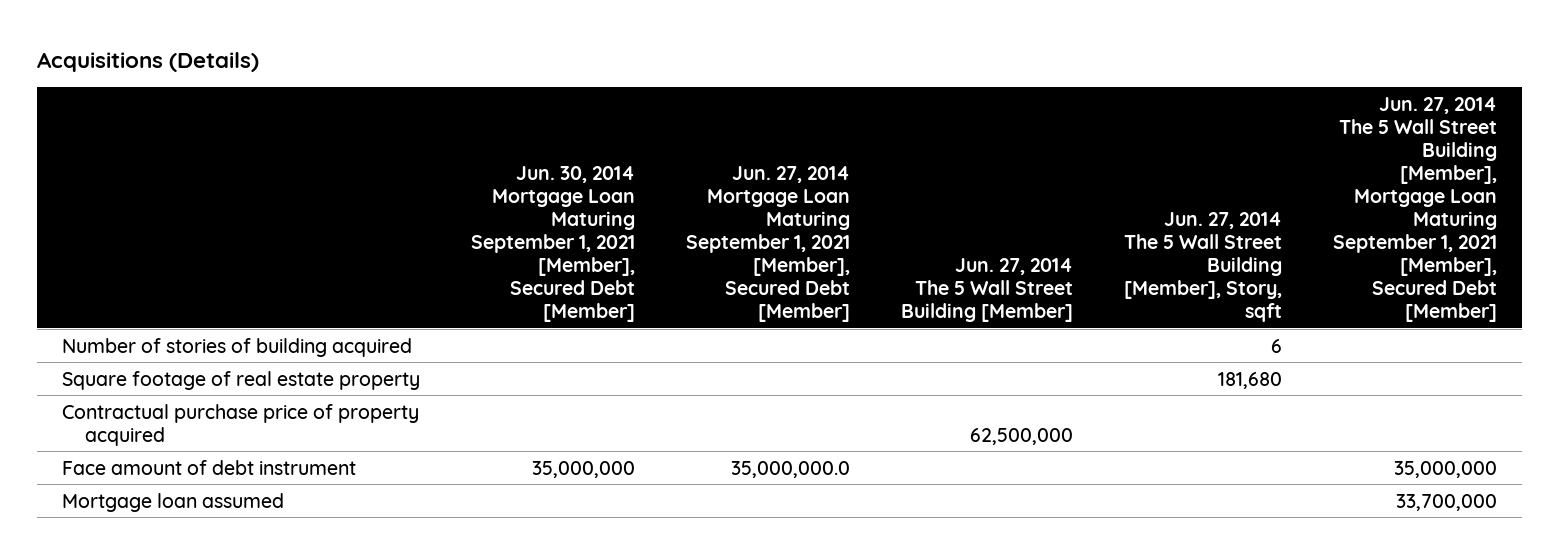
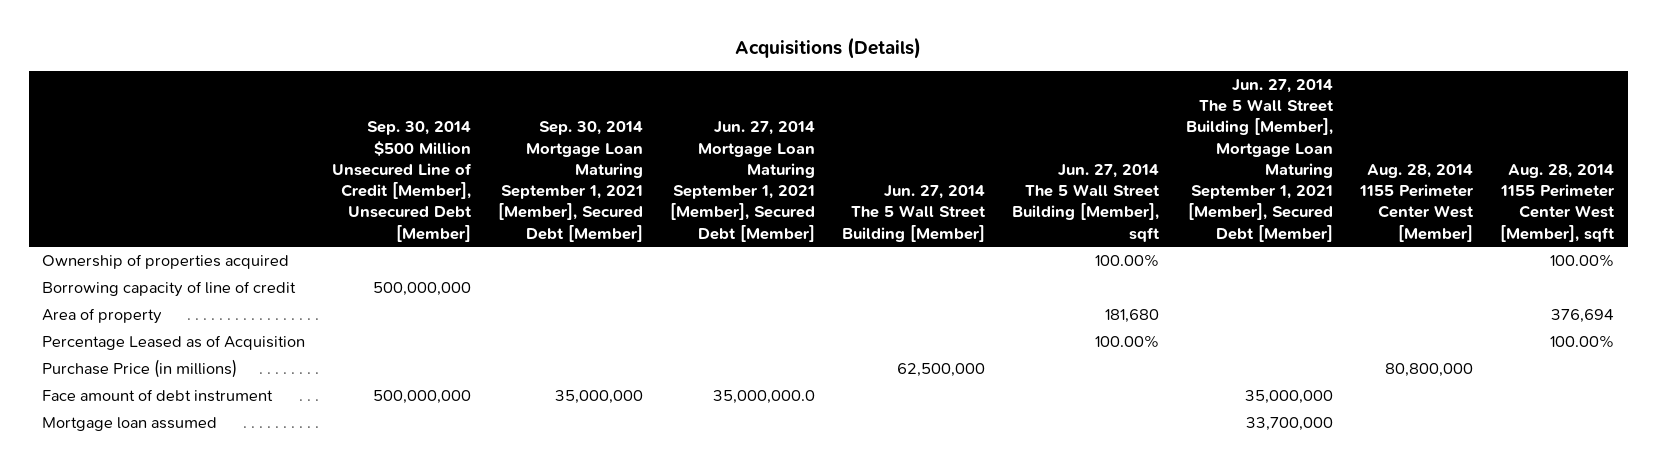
[471,165,636,323] Jun. 30, 2014 Mortgage Loan Maturing September 1, 2021 [Member], Secured Debt [Member] -> none
[1123,212,1282,323] Jun. 27, 2014 The 5 Wall Street Building [Member], Story, sqft -> none
none -> [332,121,473,242] Sep. 30, 2014 $500 Million Unsecured Line of Credit [Member], Unsecured Debt [Member]
none -> [498,121,644,242] Sep. 30, 2014 Mortgage Loan Maturing September 1, 2021 [Member], Secured Debt [Member]
none -> [1012,163,1161,242] Jun. 27, 2014 The 5 Wall Street Building [Member], sqft
none -> [1359,163,1475,242] Aug. 28, 2014 1155 Perimeter Center West [Member]
none -> [1500,163,1616,242] Aug. 28, 2014 1155 Perimeter Center West [Member], sqft
[62,337,413,357] Number of stories of building acquired -> none
none -> [42,254,290,270] Ownership of properties acquired
none -> [42,281,297,298] Borrowing capacity of line of credit
[62,370,421,390] Square footage of real estate property -> [42,308,163,325] Area of property
none -> [42,335,306,351] Percentage Leased as of Acquisition
[62,403,420,446] Contractual purchase price of property acquired -> [42,359,238,379] Purchase Price (in millions)

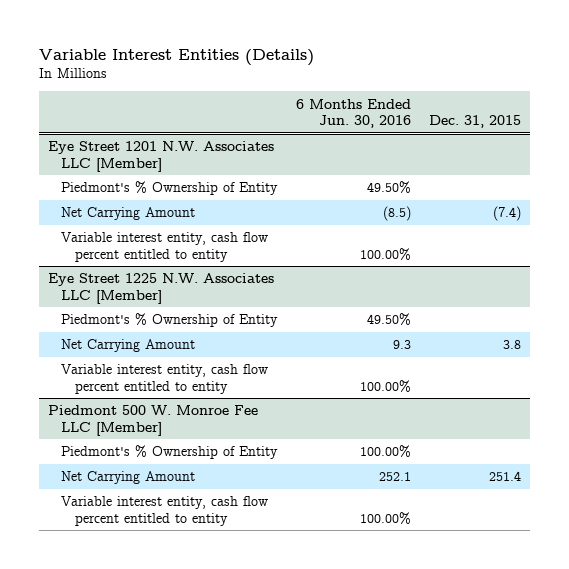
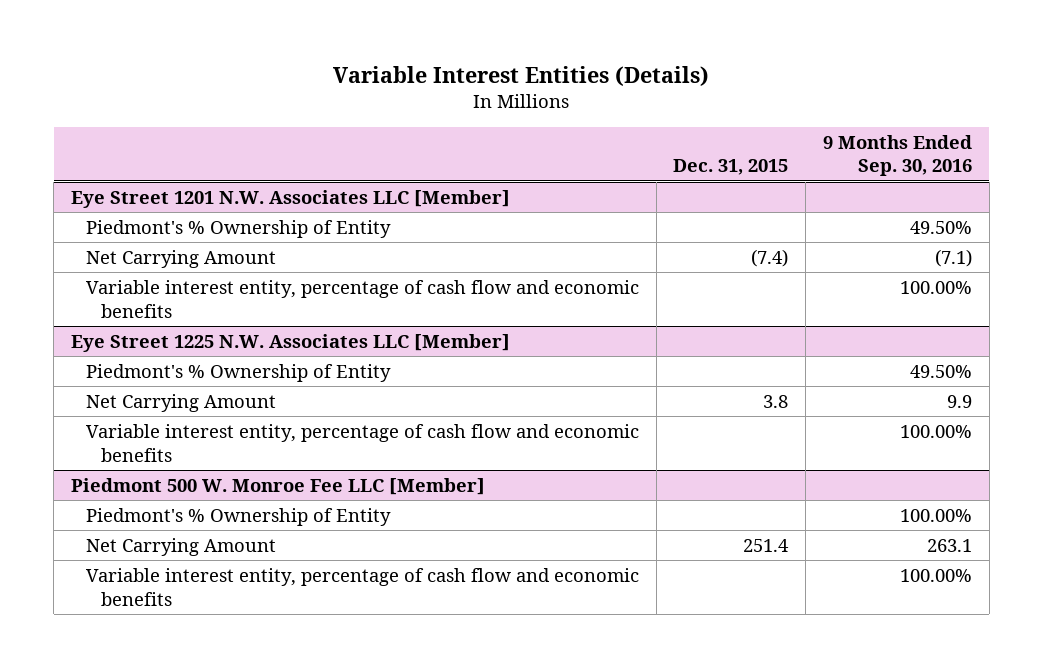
[295,98,411,129] 6 Months Ended Jun. 30, 2016 -> none
none -> [822,134,972,177] 9 Months Ended Sep. 30, 2016
[61,232,269,262] Variable interest entity, cash flow percent entitled to entity -> [85,279,639,318] Variable interest entity, percentage of cash flow and economic benefits
[61,364,269,394] Variable interest entity, cash flow percent entitled to entity -> [85,423,639,462] Variable interest entity, percentage of cash flow and economic benefits
[61,496,269,526] Variable interest entity, cash flow percent entitled to entity -> [85,567,639,606] Variable interest entity, percentage of cash flow and economic benefits

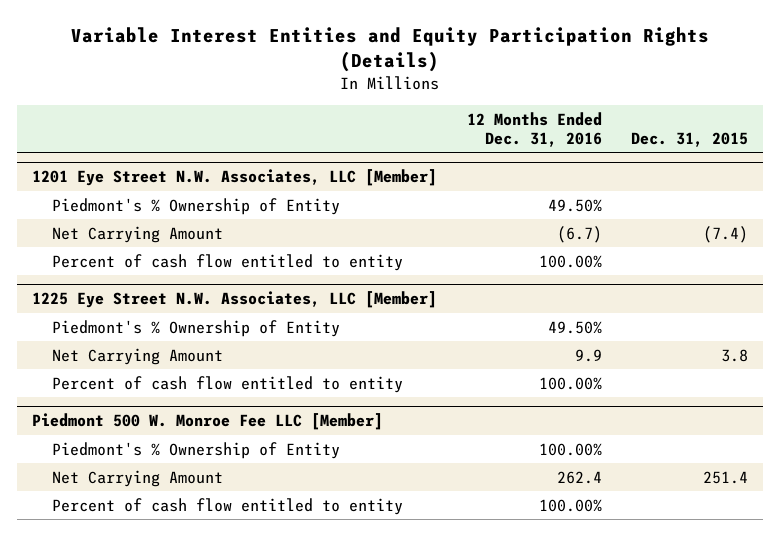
[333,65,710,86] Variable Interest Entities (Details) -> [71,27,710,73] Variable Interest Entities and Equity Participation Rights (Details)
[822,134,972,177] 9 Months Ended Sep. 30, 2016 -> none
none -> [466,111,602,147] 12 Months Ended Dec. 31, 2016
[70,189,510,208] Eye Street 1201 N.W. Associates LLC [Member] -> [32,169,438,187] 1201 Eye Street N.W. Associates, LLC [Member]
[85,279,639,318] Variable interest entity, percentage of cash flow and economic benefits -> [52,253,404,271] Percent of cash flow entitled to entity
[70,333,510,352] Eye Street 1225 N.W. Associates LLC [Member] -> [32,291,438,309] 1225 Eye Street N.W. Associates, LLC [Member]
[85,423,639,462] Variable interest entity, percentage of cash flow and economic benefits -> [52,375,404,393] Percent of cash flow entitled to entity
[85,567,639,606] Variable interest entity, percentage of cash flow and economic benefits -> [52,497,404,515] Percent of cash flow entitled to entity

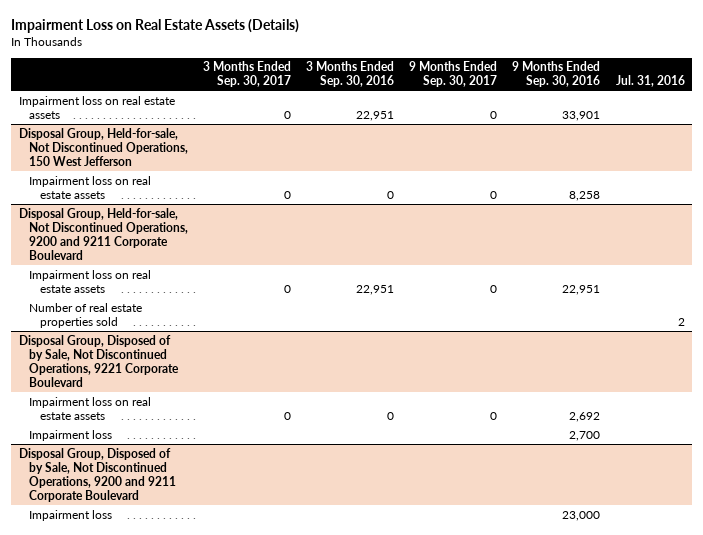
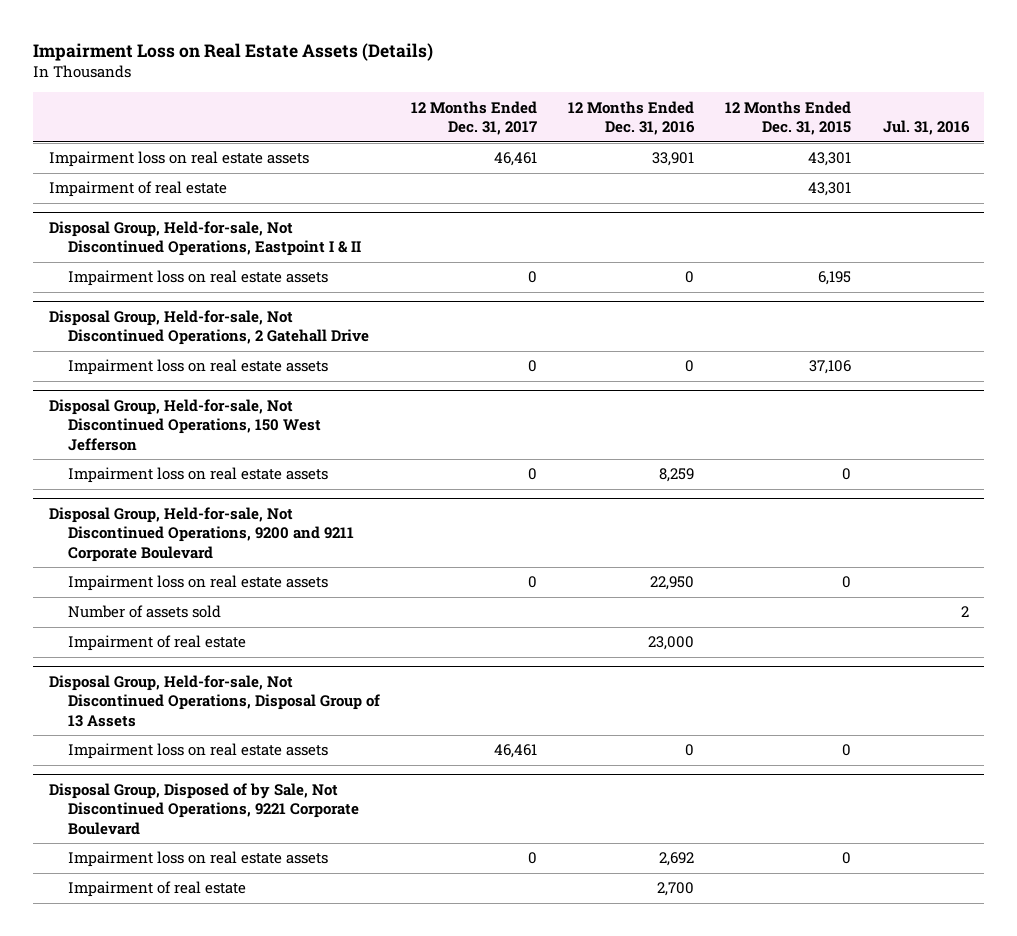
[203,61,292,88] 3 Months Ended Sep. 30, 2017 -> none
[306,61,395,88] 3 Months Ended Sep. 30, 2016 -> none
[409,61,498,88] 9 Months Ended Sep. 30, 2017 -> none
[512,61,601,88] 9 Months Ended Sep. 30, 2016 -> none
none -> [410,100,537,136] 12 Months Ended Dec. 31, 2017
none -> [568,100,696,136] 12 Months Ended Dec. 31, 2016
none -> [725,100,852,136] 12 Months Ended Dec. 31, 2015
none -> [48,181,227,198] Impairment of real estate
none -> [48,221,361,257] Disposal Group, Held-for-sale, Not Discontinued Operations, Eastpoint I & II
none -> [67,270,328,287] Impairment loss on real estate assets
none -> [48,310,369,346] Disposal Group, Held-for-sale, Not Discontinued Operations, 2 Gatehall Drive
none -> [67,359,328,376] Impairment loss on real estate assets
[29,302,143,328] Number of real estate properties sold -> [67,605,221,619] Number of assets sold
none -> [67,635,246,652] Impairment of real estate
none -> [48,675,380,727] Disposal Group, Held-for-sale, Not Discontinued Operations, Disposal Group of 13 Assets
none -> [67,743,328,760] Impairment loss on real estate assets
[18,447,177,503] Disposal Group, Disposed of by Sale, Not Discontinued Operations, 9200 and 9211 Corporate Boulevard -> none
[29,509,113,521] Impairment loss -> none
[29,429,113,441] Impairment loss -> [67,881,246,898] Impairment of real estate

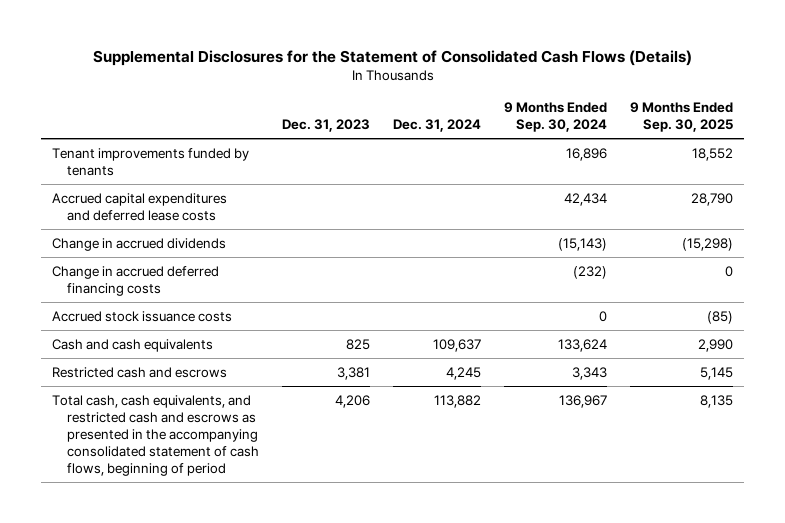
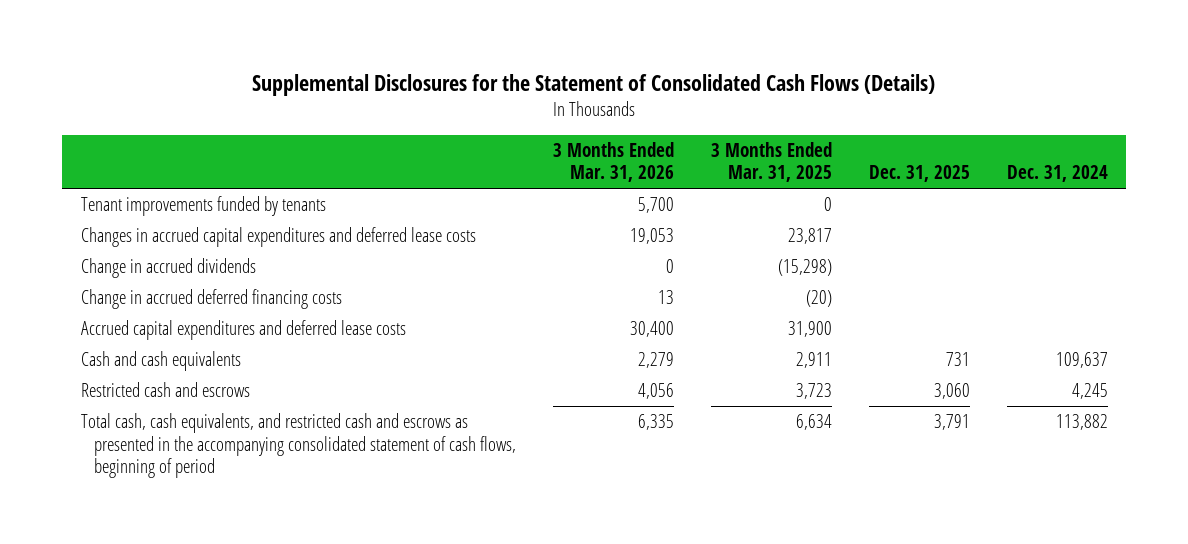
[282,119,371,133] Dec. 31, 2023 -> none
[503,102,607,133] 9 Months Ended Sep. 30, 2024 -> none
[629,102,733,133] 9 Months Ended Sep. 30, 2025 -> none
none -> [553,141,675,183] 3 Months Ended Mar. 31, 2026
none -> [710,141,832,183] 3 Months Ended Mar. 31, 2025
none -> [868,165,970,183] Dec. 31, 2025
none -> [80,227,476,248] Changes in accrued capital expenditures and deferred lease costs
[52,310,233,322] Accrued stock issuance costs -> none
[52,192,228,221] Accrued capital expenditures and deferred lease costs -> [80,320,406,341] Accrued capital expenditures and deferred lease costs

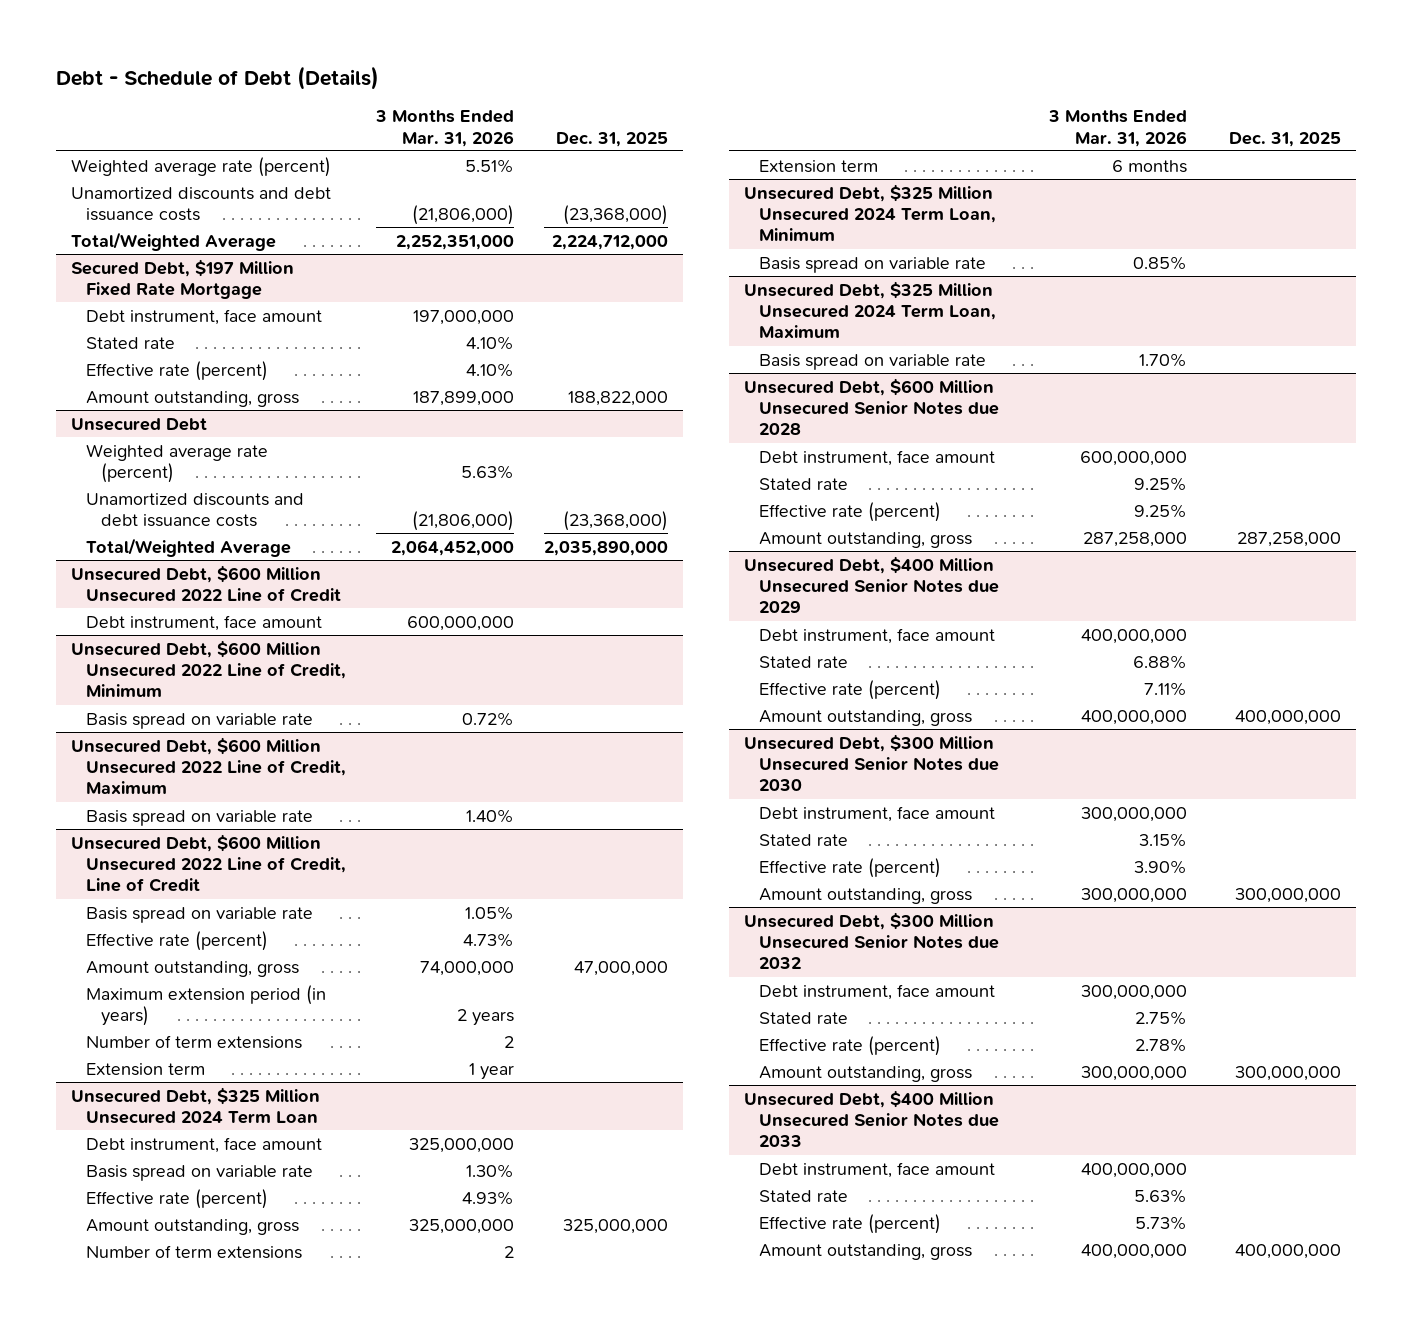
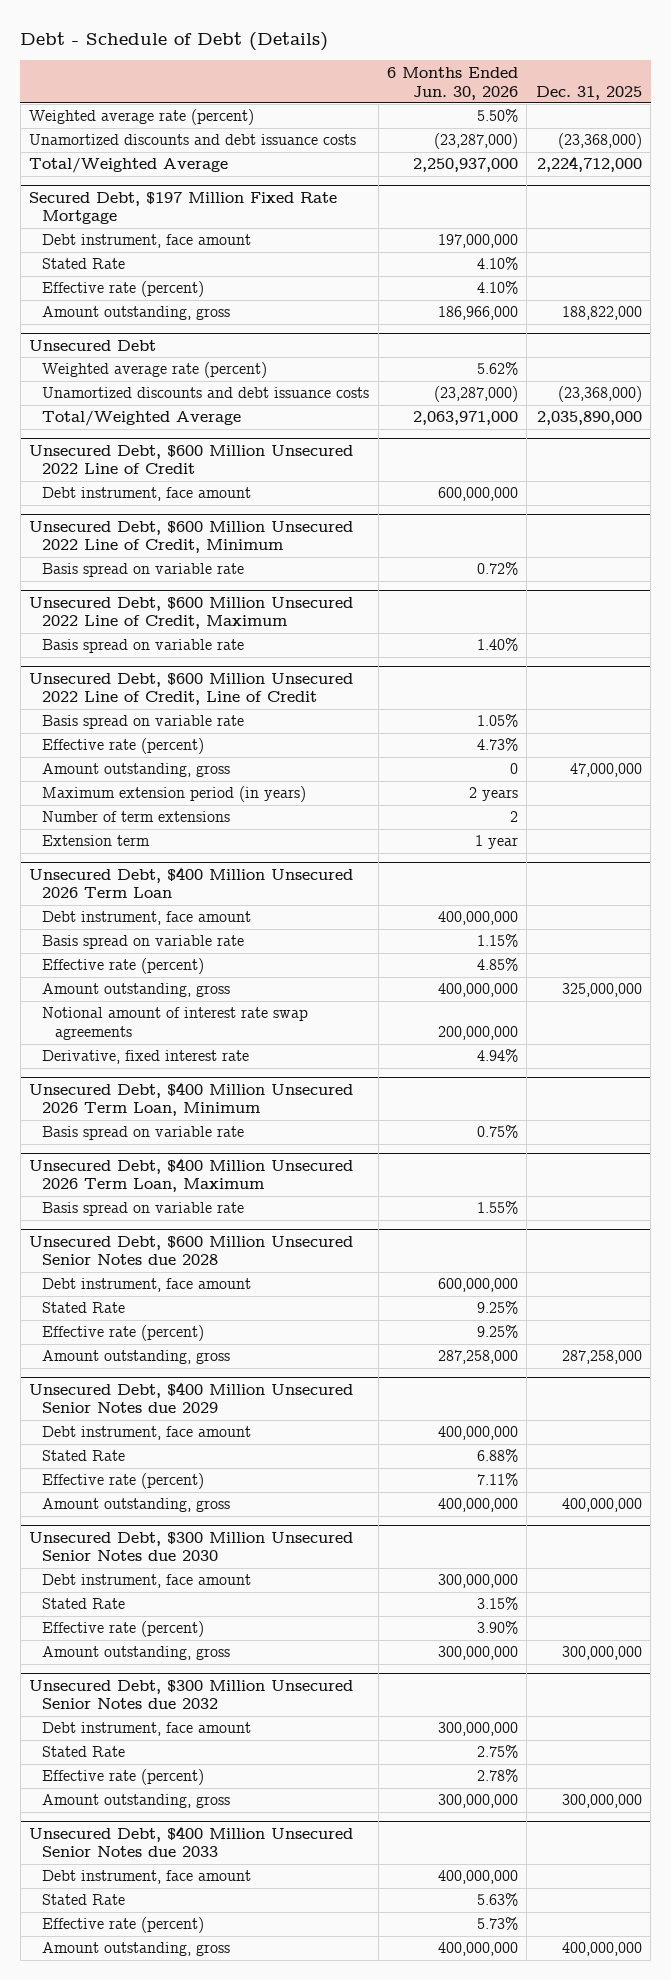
[375,110,515,147] 3 Months Ended Mar. 31, 2026 -> none
none -> [386,66,518,100] 6 Months Ended Jun. 30, 2026
[86,336,176,349] Stated rate -> [42,258,126,270] Stated Rate
[71,1086,321,1125] Unsecured Debt, $325 Million Unsecured 2024 Term Loan -> [28,866,353,899] Unsecured Debt, $400 Million Unsecured 2026 Term Loan
[86,1244,303,1259] Number of term extensions -> none
[758,159,878,173] Extension term -> none
none -> [42,1007,309,1041] Notional amount of interest rate swap agreements
none -> [42,1050,250,1065] Derivative, fixed interest rate
[743,183,996,242] Unsecured Debt, $325 Million Unsecured 2024 Term Loan, Minimum -> [28,1081,353,1117] Unsecured Debt, $400 Million Unsecured 2026 Term Loan, Minimum
[743,280,996,339] Unsecured Debt, $325 Million Unsecured 2024 Term Loan, Maximum -> [28,1157,353,1193] Unsecured Debt, $400 Million Unsecured 2026 Term Loan, Maximum
[758,477,848,490] Stated rate -> [42,1302,126,1314] Stated Rate
[758,655,848,668] Stated rate -> [42,1450,126,1462] Stated Rate
[758,833,848,846] Stated rate -> [42,1598,126,1610] Stated Rate
[758,1011,848,1024] Stated rate -> [42,1746,126,1758] Stated Rate
[758,1189,848,1202] Stated rate -> [42,1894,126,1906] Stated Rate

